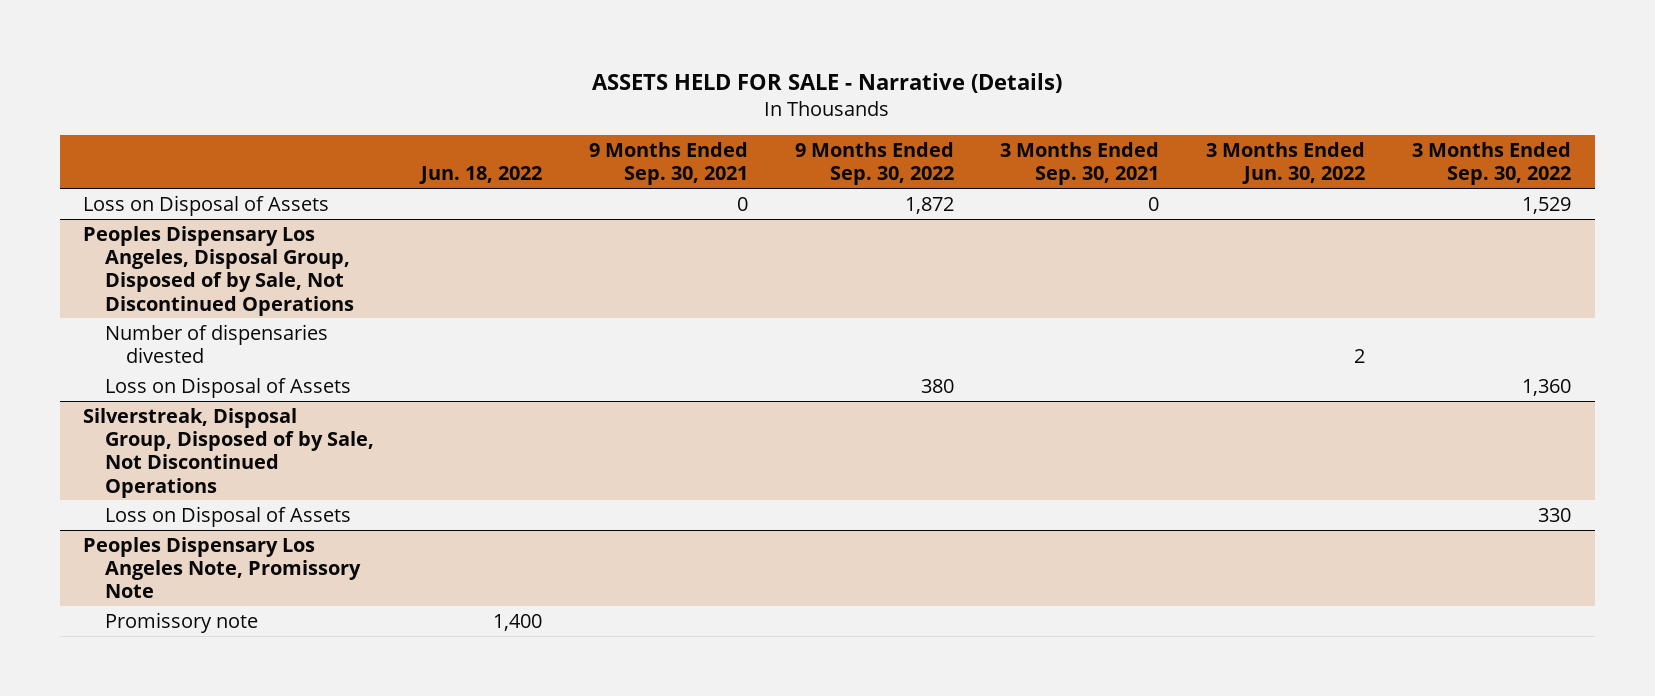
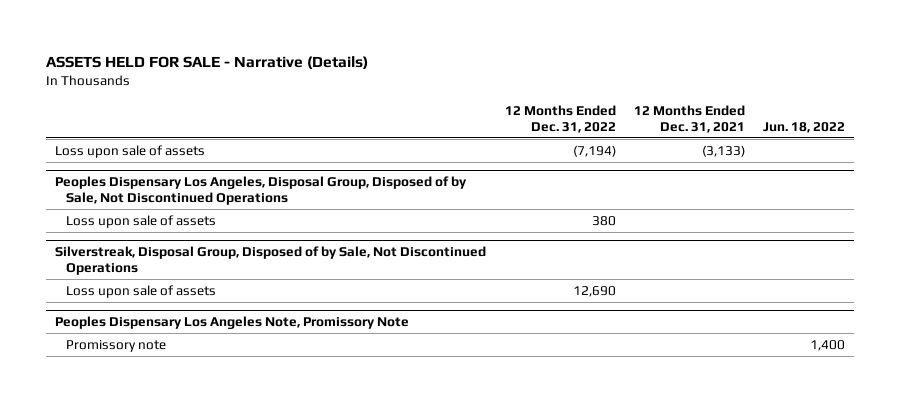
[588,141,748,186] 9 Months Ended Sep. 30, 2021 -> none
[794,141,954,186] 9 Months Ended Sep. 30, 2022 -> none
[1000,141,1160,186] 3 Months Ended Sep. 30, 2021 -> none
[1206,141,1366,185] 3 Months Ended Jun. 30, 2022 -> none
[1412,141,1572,186] 3 Months Ended Sep. 30, 2022 -> none
none -> [504,104,616,133] 12 Months Ended Dec. 31, 2022
none -> [633,104,745,133] 12 Months Ended Dec. 31, 2021
[83,194,330,216] Loss on Disposal of Assets -> [55,144,206,158] Loss upon sale of assets
[104,323,328,363] Number of dispensaries divested -> none
[104,376,351,398] Loss on Disposal of Assets -> [66,214,217,228] Loss upon sale of assets
[104,505,351,527] Loss on Disposal of Assets -> [66,284,217,298] Loss upon sale of assets

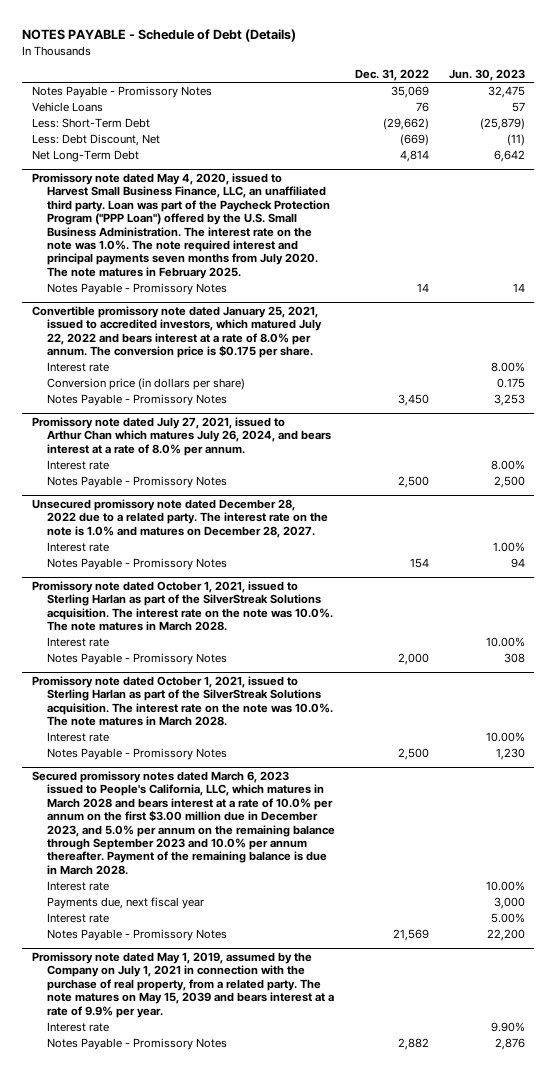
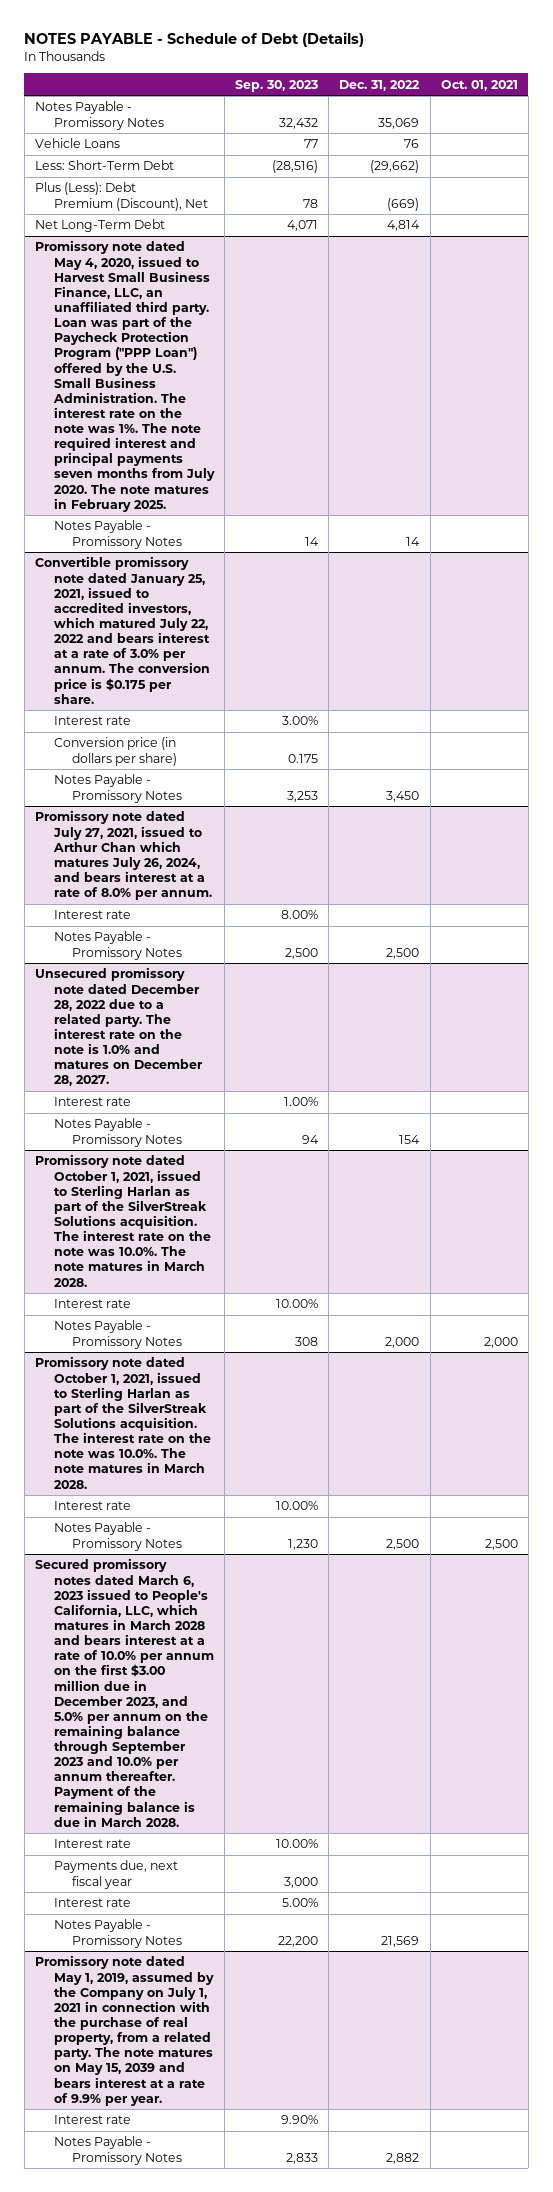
[448,69,525,82] Jun. 30, 2023 -> none
none -> [234,79,318,92] Sep. 30, 2023
none -> [440,79,518,91] Oct. 01, 2021
[31,134,160,147] Less: Debt Discount, Net -> [35,182,208,211] Plus (Less): Debt Premium (Discount), Net
[31,172,331,279] Promissory note dated May 4, 2020, issued to Harvest Small Business Finance, LLC, an unaffiliated third party. Loan was part of the Paycheck Protection Program ("PPP Loan") offered by the U.S. Small Business Administration. The interest rate on the note was 1.0%. The note required interest and principal payments seven months from July 2020. The note matures in February 2025. -> [35,240,215,512] Promissory note dated May 4, 2020, issued to Harvest Small Business Finance, LLC, an unaffiliated third party. Loan was part of the Paycheck Protection Program ("PPP Loan") offered by the U.S. Small Business Administration. The interest rate on the note was 1%. The note required interest and principal payments seven months from July 2020. The note matures in February 2025.
[31,305,323,359] Convertible promissory note dated January 25, 2021, issued to accredited investors, which matured July 22, 2022 and bears interest at a rate of 8.0% per annum. The conversion price is $0.175 per share. -> [35,556,210,704] Convertible promissory note dated January 25, 2021, issued to accredited investors, which matured July 22, 2022 and bears interest at a rate of 3.0% per annum. The conversion price is $0.175 per share.

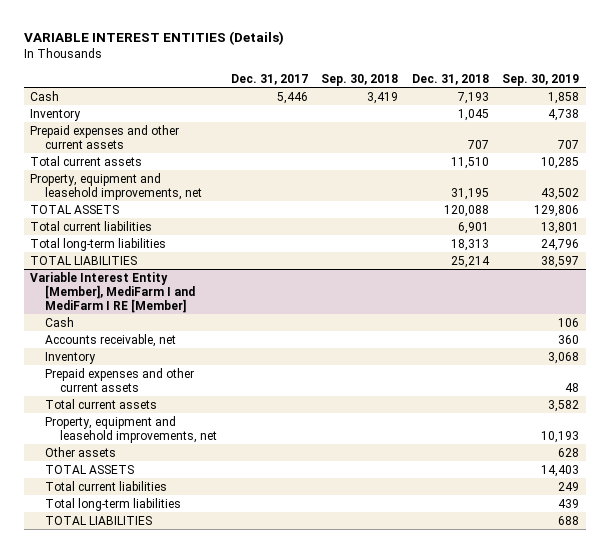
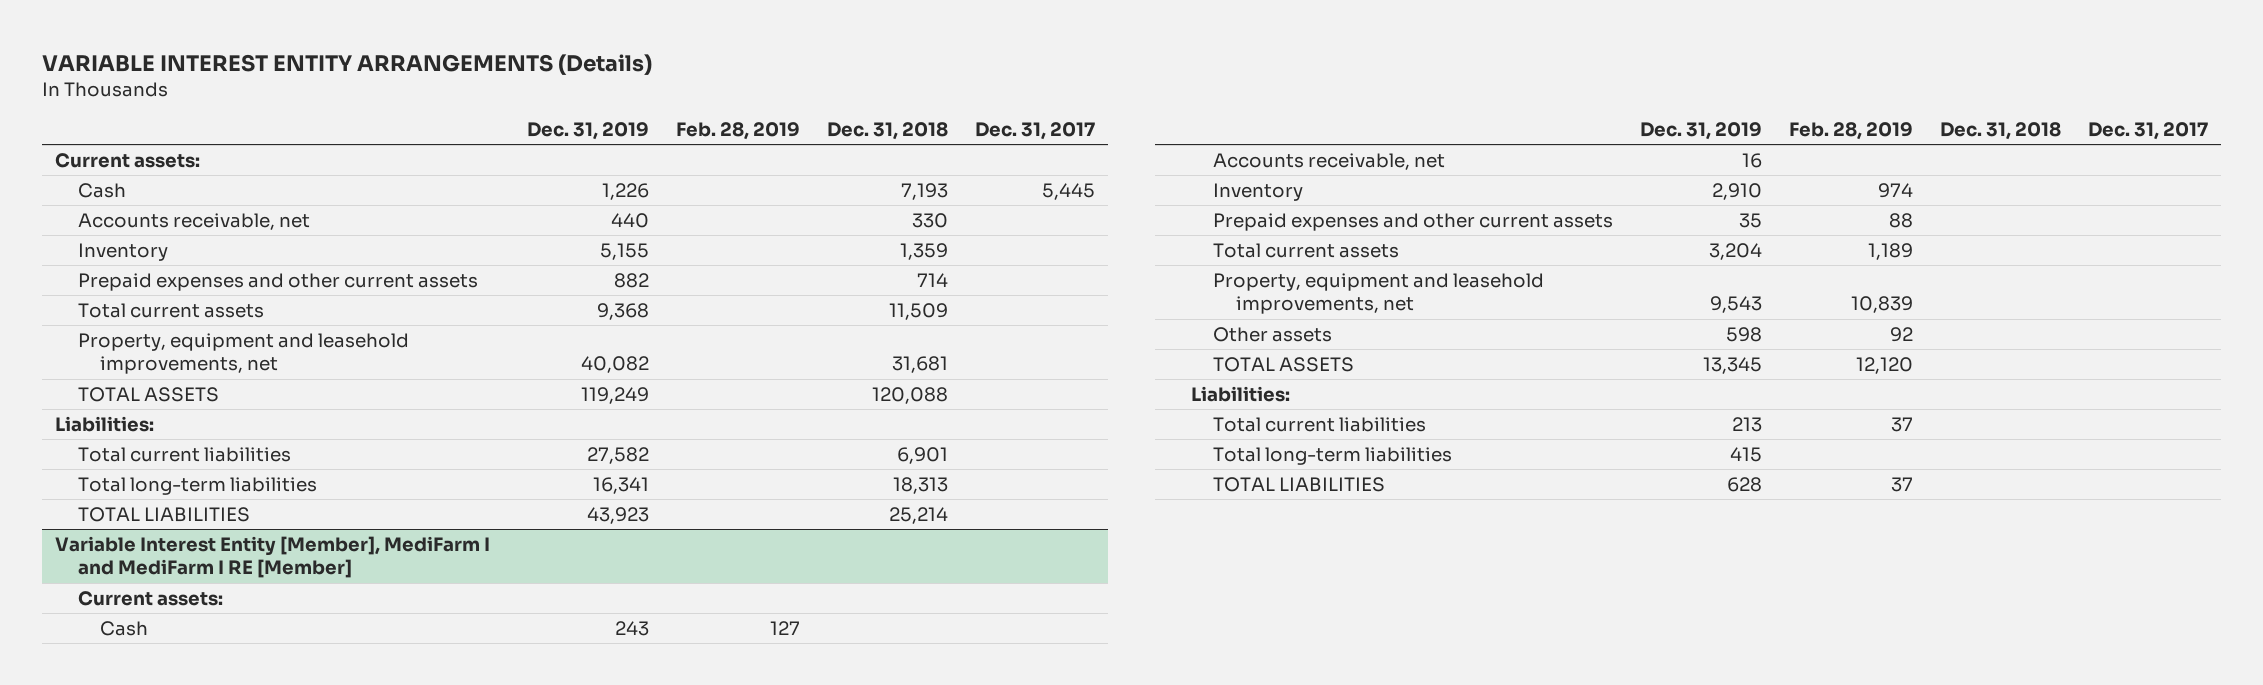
[23,31,284,46] VARIABLE INTEREST ENTITIES (Details) -> [41,53,652,75] VARIABLE INTEREST ENTITY ARRANGEMENTS (Details)
[321,73,399,86] Sep. 30, 2018 -> none
[502,73,580,86] Sep. 30, 2019 -> none
none -> [527,122,650,141] Dec. 31, 2019
none -> [675,122,800,141] Feb. 28, 2019
none -> [55,152,201,168] Current assets:
[276,91,308,104] 5,446 -> [1041,182,1095,200] 5,445
none -> [77,212,310,230] Accounts receivable, net
[457,108,489,121] 1,045 -> [899,242,948,260] 1,359
[467,139,489,149] 707 -> [916,272,948,287] 714
[450,156,489,169] 11,510 -> [888,302,948,320] 11,509
[450,187,489,200] 31,195 -> [891,356,948,374] 31,681
none -> [55,415,155,432] Liabilities:
none -> [77,590,223,606] Current assets:
none -> [1190,385,1290,402] Liabilities:

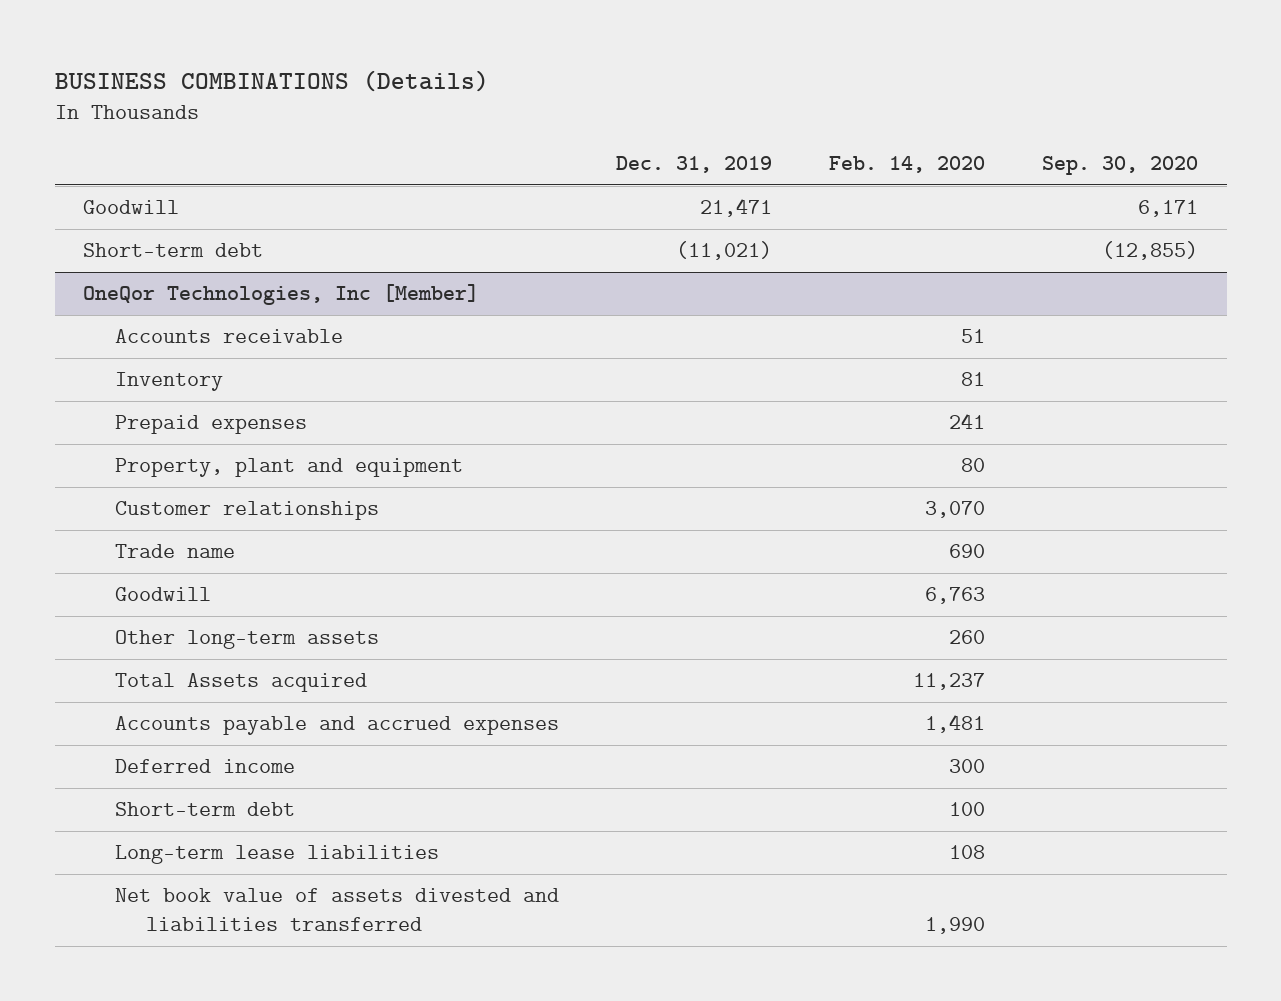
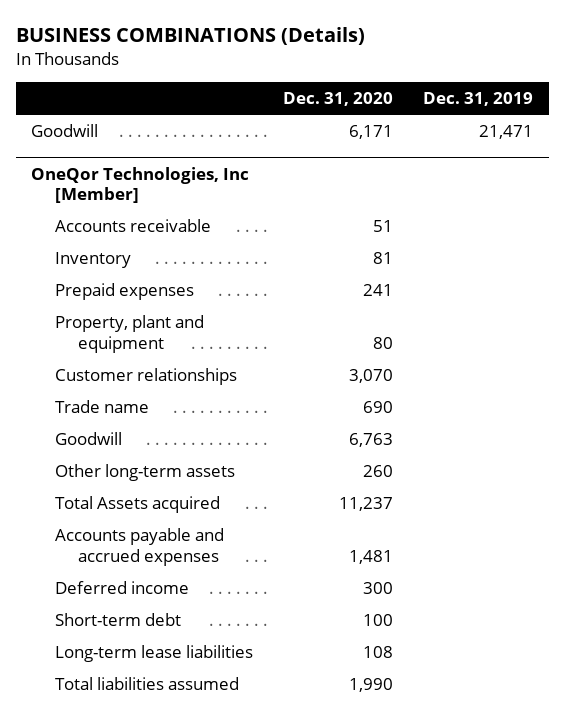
[828,155,985,173] Feb. 14, 2020 -> none
[1042,155,1199,175] Sep. 30, 2020 -> none
none -> [283,92,394,107] Dec. 31, 2020
[83,243,264,258] Short-term debt -> none
[114,888,559,931] Net book value of assets divested and liabilities transferred -> [54,677,239,691] Total liabilities assumed

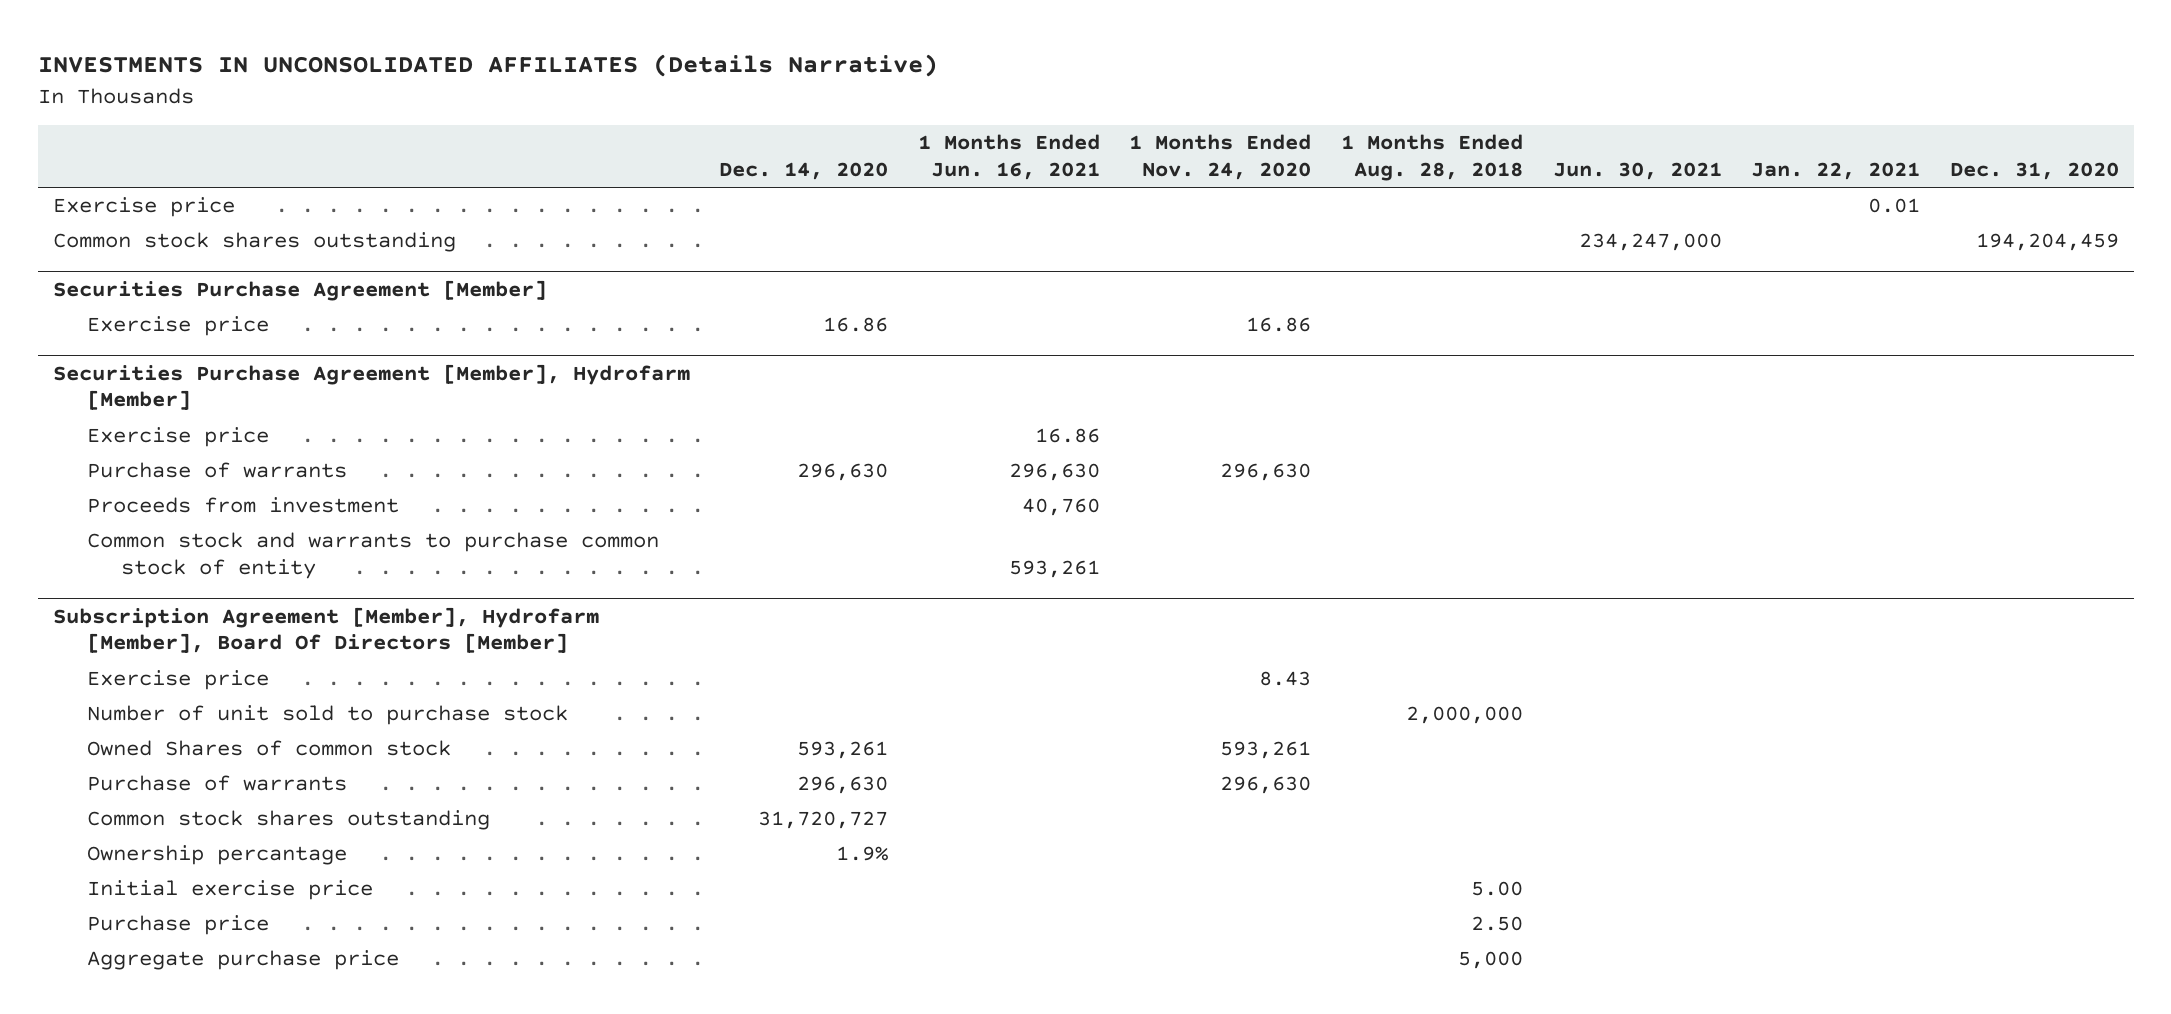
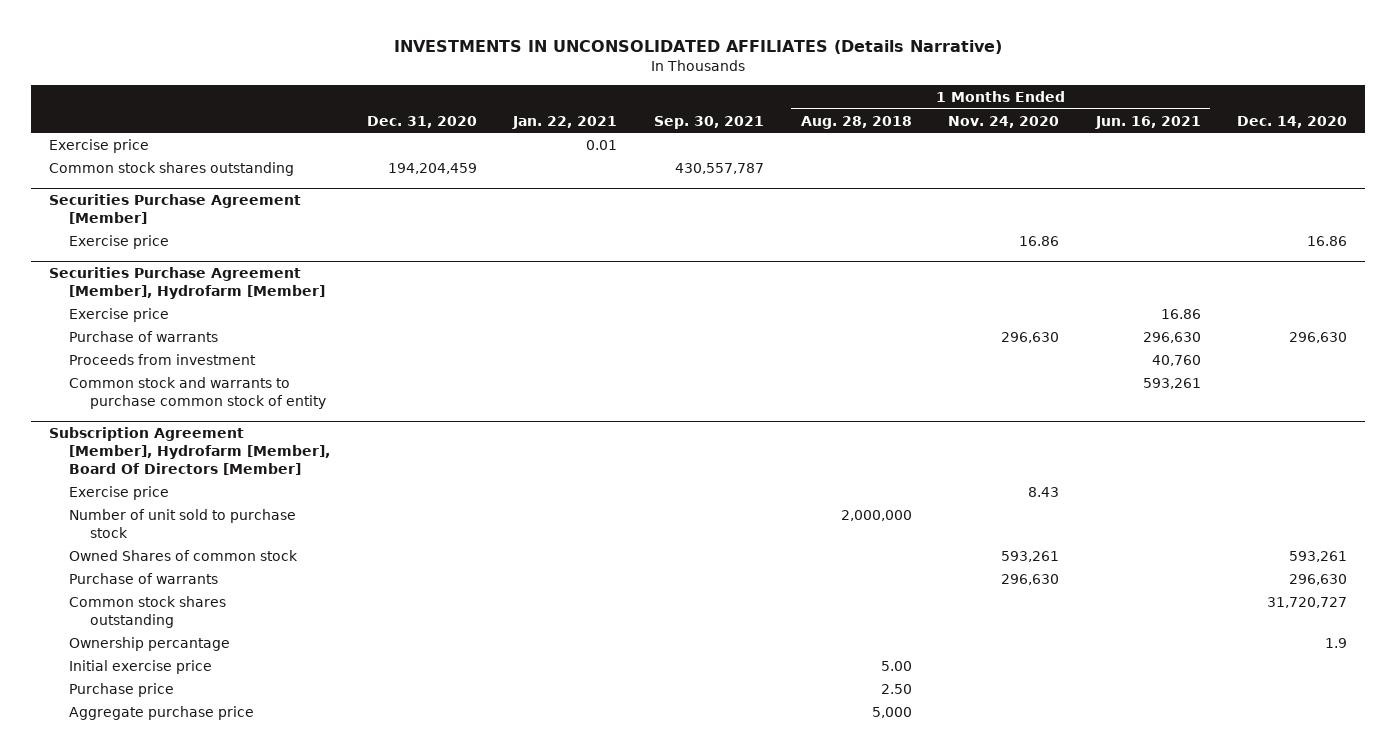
[1552,162,1722,181] Jun. 30, 2021 -> none
none -> [653,115,764,129] Sep. 30, 2021
[836,846,889,862] 1.9% -> [1325,637,1348,648] 1.9

